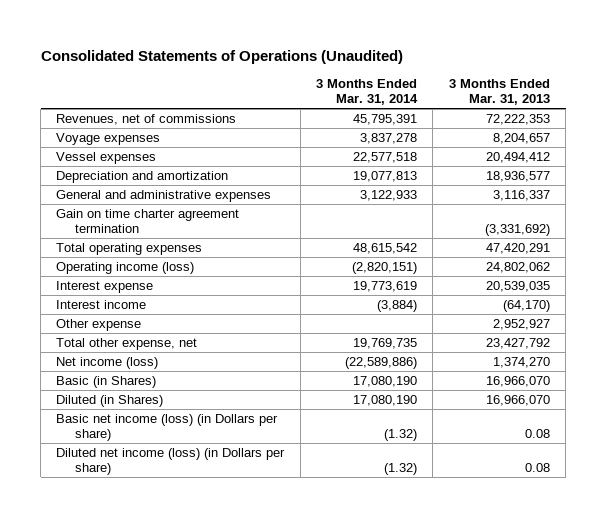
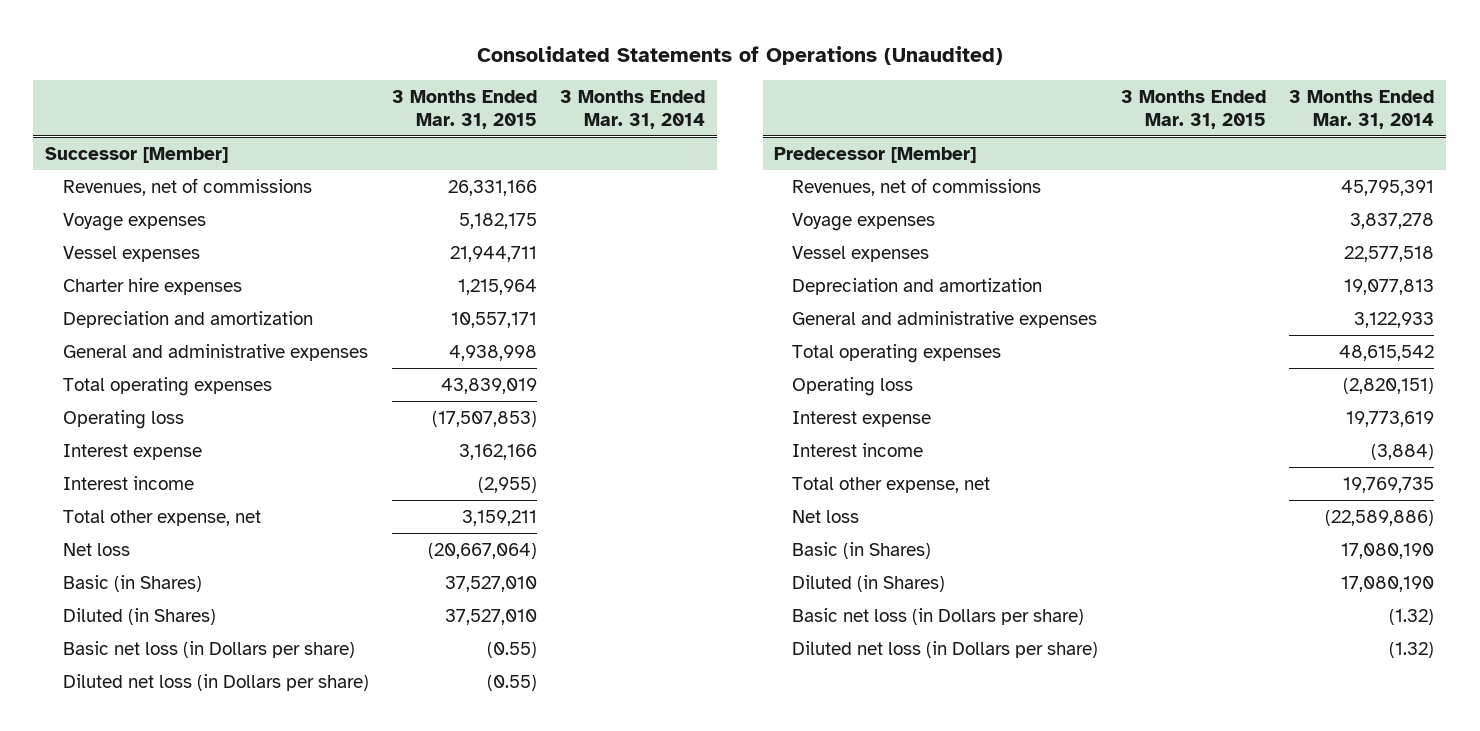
[448,78,550,106] 3 Months Ended Mar. 31, 2013 -> none
none -> [391,89,537,129] 3 Months Ended Mar. 31, 2015
none -> [45,146,229,163] Successor [Member]
none -> [62,177,312,196] Revenues, net of commissions
none -> [62,212,206,231] Voyage expenses
none -> [62,245,200,262] Vessel expenses
none -> [62,277,242,295] Charter hire expenses
none -> [62,310,313,328] Depreciation and amortization
none -> [62,343,368,361] General and administrative expenses
none -> [62,376,272,396] Total operating expenses
none -> [62,409,184,429] Operating loss
none -> [62,443,202,460] Interest expense
none -> [62,475,194,490] Interest income
none -> [62,509,261,526] Total other expense, net
none -> [62,542,130,556] Net loss
none -> [62,574,202,592] Basic (in Shares)
none -> [62,607,216,625] Diluted (in Shares)
none -> [62,640,355,658] Basic net loss (in Dollars per share)
none -> [62,673,369,691] Diluted net loss (in Dollars per share)
none -> [774,146,977,163] Predecessor [Member]
[56,209,240,234] Gain on time charter agreement termination -> none
[56,262,195,275] Operating income (loss) -> [791,376,913,396] Operating loss
[56,319,142,332] Other expense -> none
[56,357,159,370] Net income (loss) -> [791,509,859,523] Net loss
[56,414,279,442] Basic net income (loss) (in Dollars per share) -> [791,607,1084,625] Basic net loss (in Dollars per share)
[56,448,286,476] Diluted net income (loss) (in Dollars per share) -> [791,640,1098,658] Diluted net loss (in Dollars per share)

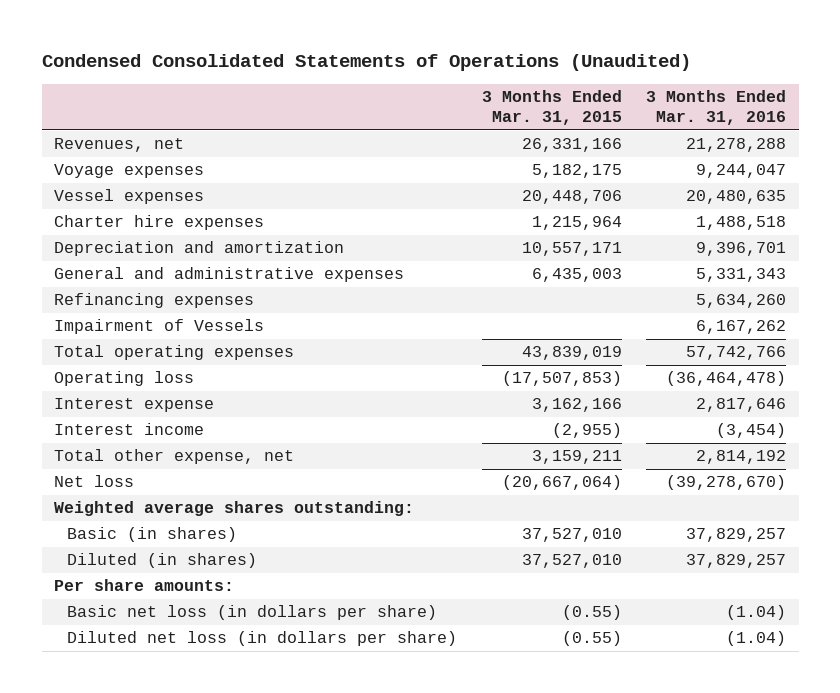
[476,45,1003,65] Consolidated Statements of Operations (Unaudited) -> [41,54,691,72] Condensed Consolidated Statements of Operations (Unaudited)
[560,89,706,129] 3 Months Ended Mar. 31, 2014 -> none
none -> [646,90,787,126] 3 Months Ended Mar. 31, 2016
[45,146,229,163] Successor [Member] -> none
[62,177,312,196] Revenues, net of commissions -> [53,138,184,153] Revenues, net
[449,245,537,262] 21,944,711 -> [521,190,622,205] 20,448,706
[448,344,537,361] 4,938,998 -> [531,268,622,283] 6,435,003
none -> [53,293,254,309] Refinancing expenses
none -> [53,319,264,335] Impairment of Vessels
[774,146,977,163] Predecessor [Member] -> none
[791,177,1041,196] Revenues, net of commissions -> none
[791,212,935,231] Voyage expenses -> none
[791,245,929,262] Vessel expenses -> none
[791,277,1042,295] Depreciation and amortization -> none
[791,310,1097,328] General and administrative expenses -> none
[791,343,1001,363] Total operating expenses -> none
[791,376,913,396] Operating loss -> none
[791,410,931,427] Interest expense -> none
[791,442,923,457] Interest income -> none
[791,476,990,493] Total other expense, net -> none
[791,509,859,523] Net loss -> none
[791,541,931,559] Basic (in Shares) -> none
[791,574,945,592] Diluted (in Shares) -> none
[791,607,1084,625] Basic net loss (in Dollars per share) -> none
[791,640,1098,658] Diluted net loss (in Dollars per share) -> none
none -> [53,501,414,517] Weighted average shares outstanding:
[62,574,202,592] Basic (in Shares) -> [66,527,237,543] Basic (in shares)
[62,607,216,625] Diluted (in Shares) -> [66,553,257,569] Diluted (in shares)
none -> [53,579,234,592] Per share amounts:
[62,640,355,658] Basic net loss (in Dollars per share) -> [66,605,437,621] Basic net loss (in dollars per share)
[62,673,369,691] Diluted net loss (in Dollars per share) -> [66,631,457,647] Diluted net loss (in dollars per share)

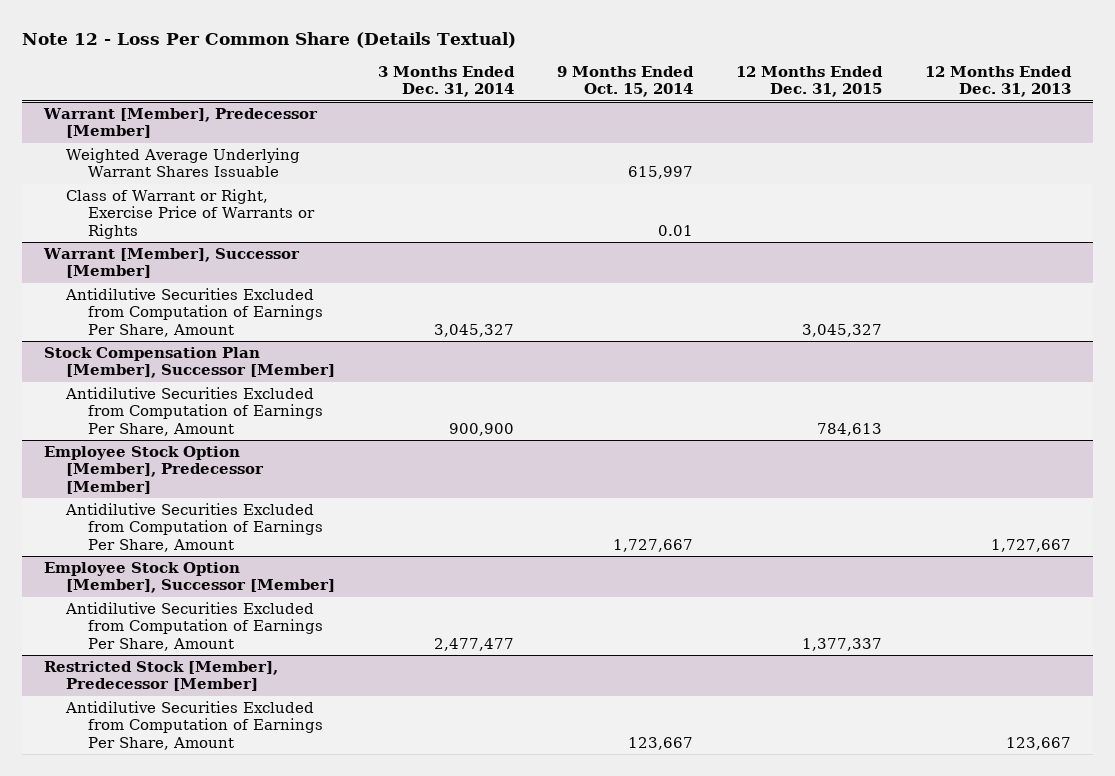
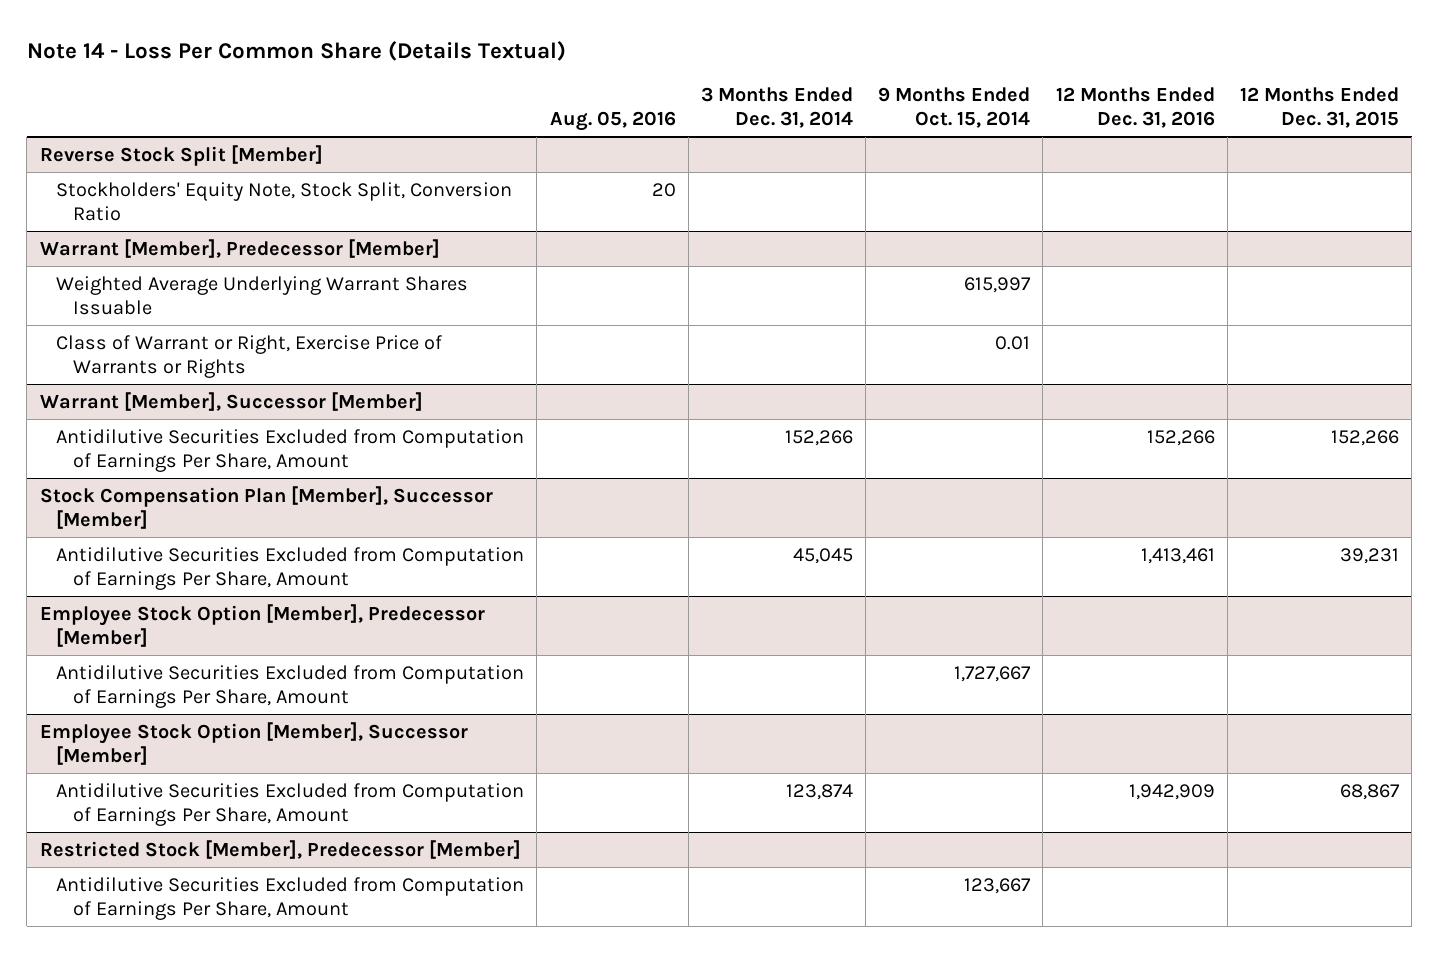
[22,32,517,49] Note 12 - Loss Per Common Share (Details Textual) -> [26,40,566,61] Note 14 - Loss Per Common Share (Details Textual)
[925,65,1073,98] 12 Months Ended Dec. 31, 2013 -> none
none -> [549,111,676,132] Aug. 05, 2016
none -> [1055,87,1215,129] 12 Months Ended Dec. 31, 2016
none -> [39,144,323,166] Reverse Stock Split [Member]
none -> [56,181,513,221] Stockholders' Equity Note, Stock Split, Conversion Ratio
[434,323,515,337] 3,045,327 -> [784,429,853,446] 152,266
[802,323,883,337] 3,045,327 -> [1330,429,1399,446] 152,266
[449,422,515,436] 900,900 -> [792,547,853,564] 45,045
[817,422,883,436] 784,613 -> [1339,547,1399,564] 39,231
[434,637,515,651] 2,477,477 -> [785,783,853,800] 123,874
[802,637,883,651] 1,377,337 -> [1339,783,1400,800] 68,867

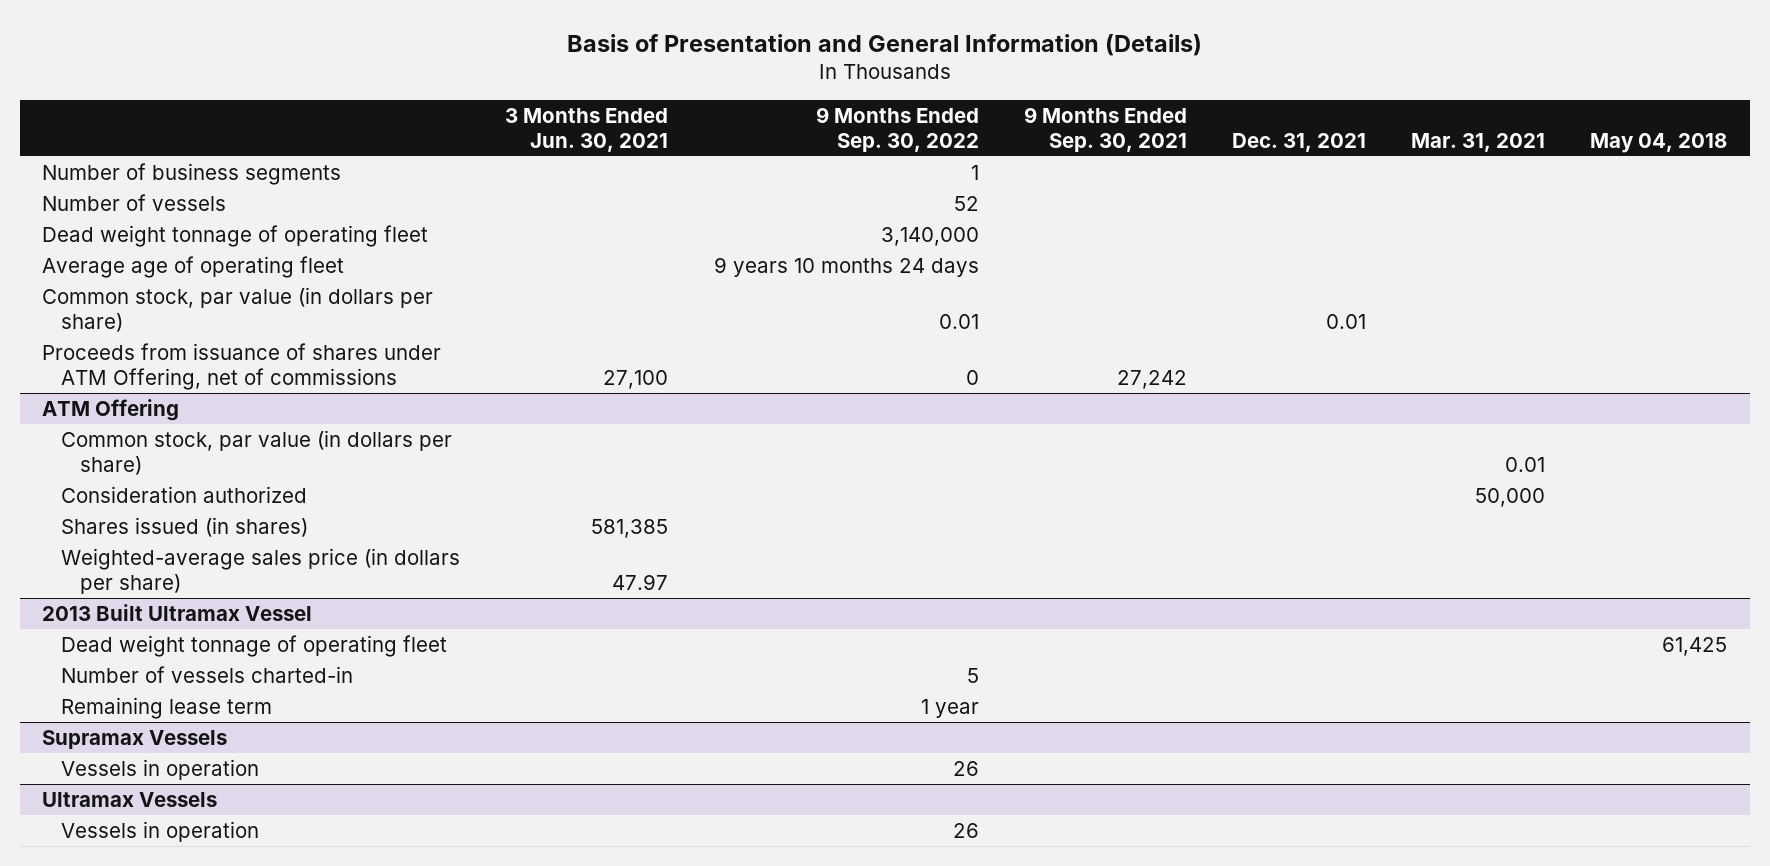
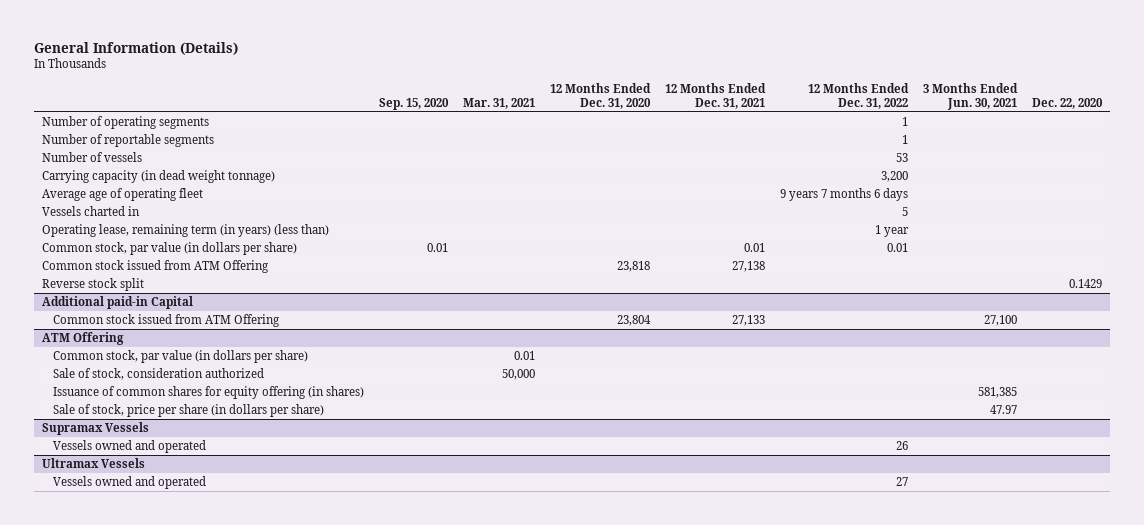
[566,33,1202,56] Basis of Presentation and General Information (Details) -> [34,41,239,55] General Information (Details)
[815,106,979,152] 9 Months Ended Sep. 30, 2022 -> none
[1023,106,1187,152] 9 Months Ended Sep. 30, 2021 -> none
[1231,132,1366,152] Dec. 31, 2021 -> none
[1590,132,1728,153] May 04, 2018 -> none
none -> [379,98,450,111] Sep. 15, 2020
none -> [550,83,652,110] 12 Months Ended Dec. 31, 2020
none -> [665,83,767,110] 12 Months Ended Dec. 31, 2021
none -> [808,83,910,110] 12 Months Ended Dec. 31, 2022
none -> [1032,98,1104,110] Dec. 22, 2020
[42,163,342,186] Number of business segments -> [41,116,209,130] Number of operating segments
none -> [41,134,214,148] Number of reportable segments
[42,225,429,248] Dead weight tonnage of operating fleet -> [41,170,275,184] Carrying capacity (in dead weight tonnage)
none -> [41,206,140,217] Vessels charted in
none -> [41,224,329,238] Operating lease, remaining term (in years) (less than)
[42,343,442,390] Proceeds from issuance of shares under ATM Offering, net of commissions -> none
none -> [41,260,269,274] Common stock issued from ATM Offering
none -> [41,278,144,292] Reverse stock split
none -> [41,296,193,310] Additional paid-in Capital
none -> [53,314,281,328] Common stock issued from ATM Offering
[42,604,313,622] 2013 Built Ultramax Vessel -> none
[61,635,448,658] Dead weight tonnage of operating fleet -> none
[61,666,354,684] Number of vessels charted-in -> none
[61,697,273,720] Remaining lease term -> none
[61,486,308,504] Consideration authorized -> [53,368,265,381] Sale of stock, consideration authorized
[61,517,309,538] Shares issued (in shares) -> [53,386,365,400] Issuance of common shares for equity offering (in shares)
[61,548,461,594] Weighted-average sales price (in dollars per share) -> [53,404,325,418] Sale of stock, price per share (in dollars per share)
[61,759,260,781] Vessels in operation -> [53,440,207,454] Vessels owned and operated
[61,821,260,843] Vessels in operation -> [53,476,207,490] Vessels owned and operated

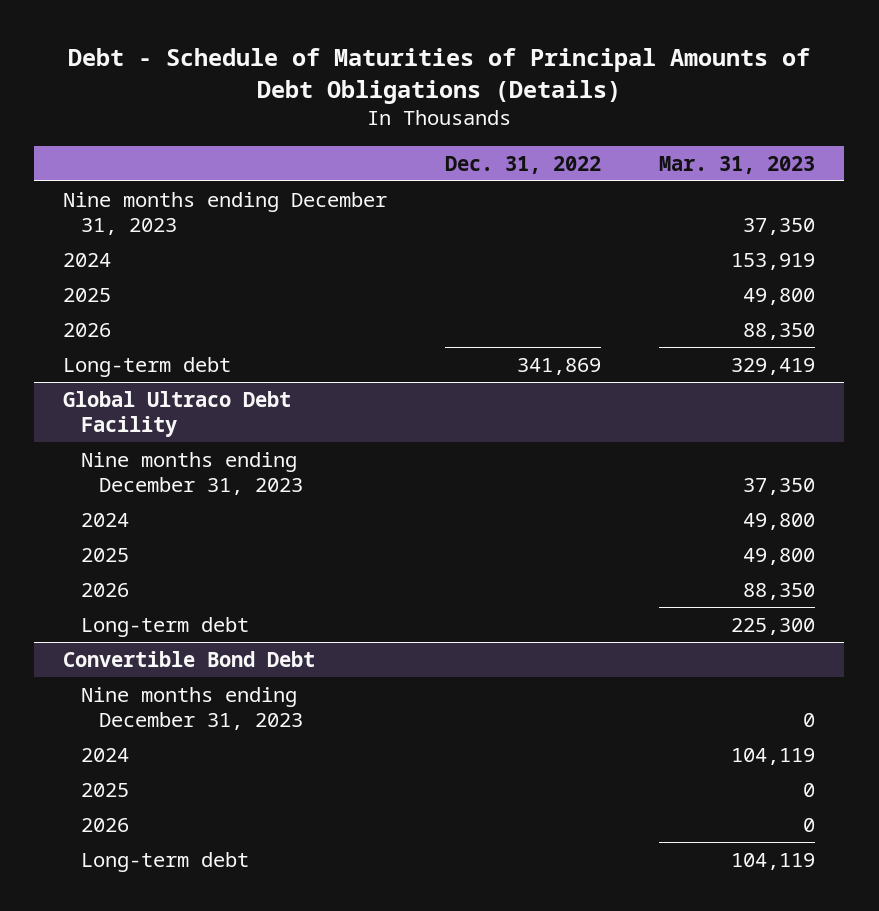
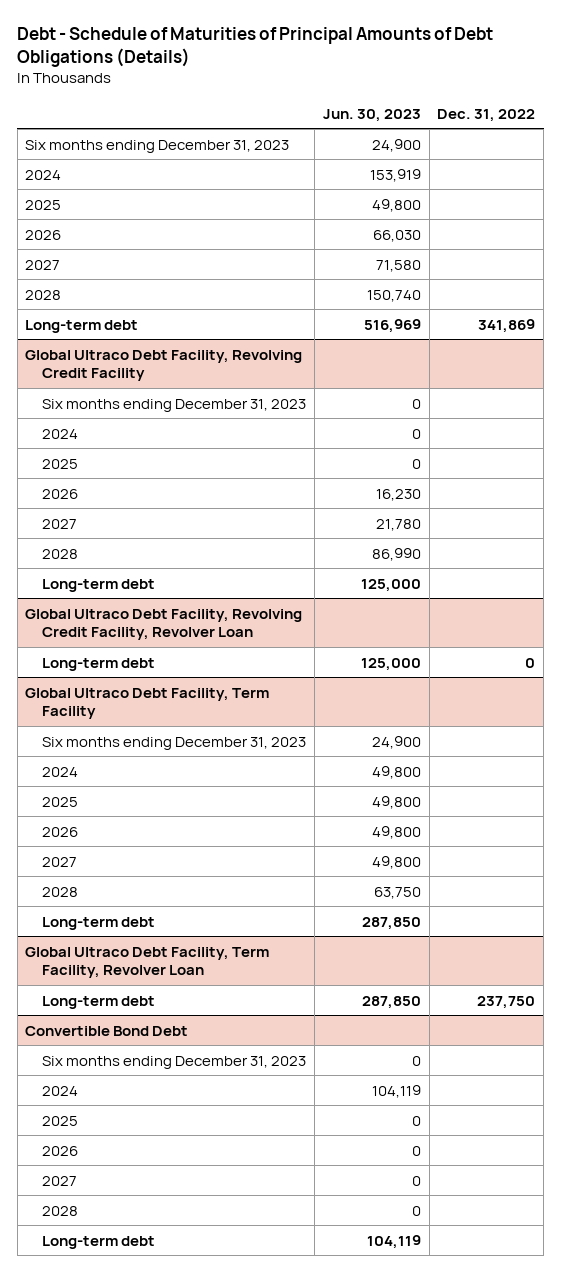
[659,155,816,174] Mar. 31, 2023 -> none
none -> [322,108,421,122] Jun. 30, 2023
[63,191,388,236] Nine months ending December 31, 2023 -> [25,139,290,153] Six months ending December 31, 2023
none -> [25,259,61,270] 2027
none -> [25,289,62,300] 2028
none -> [25,349,303,382] Global Ultraco Debt Facility, Revolving Credit Facility
none -> [41,398,306,412] Six months ending December 31, 2023
none -> [41,428,78,439] 2024
none -> [41,458,78,469] 2025
none -> [41,488,78,499] 2026
none -> [41,518,77,529] 2027
none -> [41,548,78,559] 2028
none -> [41,578,155,592] Long-term debt
none -> [25,608,303,641] Global Ultraco Debt Facility, Revolving Credit Facility, Revolver Loan
none -> [41,657,155,671] Long-term debt
[63,390,292,438] Global Ultraco Debt Facility -> [25,687,270,720] Global Ultraco Debt Facility, Term Facility
[80,451,303,496] Nine months ending December 31, 2023 -> [41,736,306,750] Six months ending December 31, 2023
none -> [41,856,77,867] 2027
none -> [41,886,78,897] 2028
none -> [25,946,270,979] Global Ultraco Debt Facility, Term Facility, Revolver Loan
none -> [41,995,155,1009] Long-term debt
[80,686,303,731] Nine months ending December 31, 2023 -> [41,1055,306,1069] Six months ending December 31, 2023
none -> [41,1175,77,1186] 2027
none -> [41,1205,78,1216] 2028

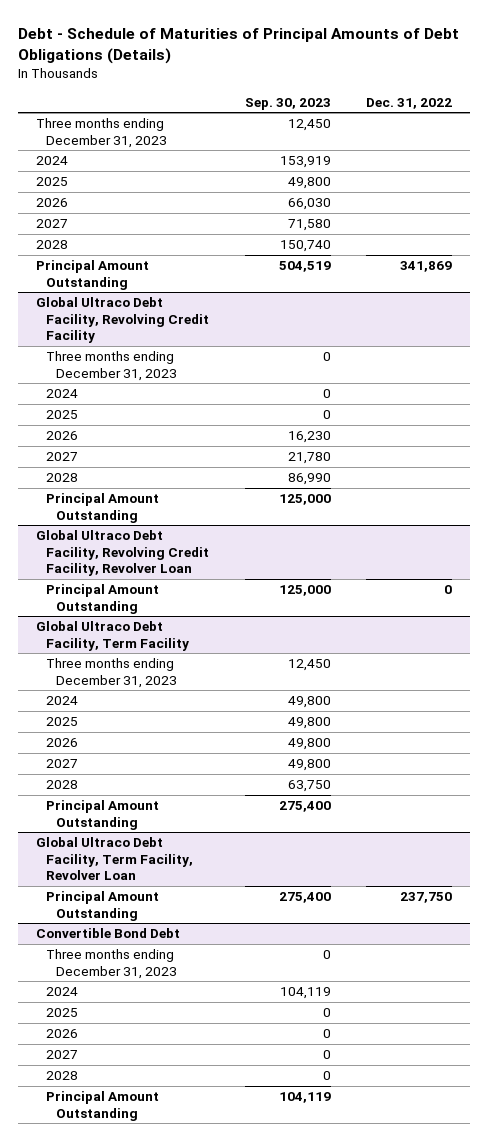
[322,108,421,122] Jun. 30, 2023 -> none
none -> [244,97,331,110] Sep. 30, 2023
[25,139,290,153] Six months ending December 31, 2023 -> [36,118,168,148] Three months ending December 31, 2023
[25,319,139,333] Long-term debt -> [36,260,150,290] Principal Amount Outstanding
[41,398,306,412] Six months ending December 31, 2023 -> [46,351,178,381] Three months ending December 31, 2023
[41,578,155,592] Long-term debt -> [46,493,160,523] Principal Amount Outstanding
[41,657,155,671] Long-term debt -> [46,584,160,614] Principal Amount Outstanding
[41,736,306,750] Six months ending December 31, 2023 -> [46,658,178,688] Three months ending December 31, 2023
[41,916,155,930] Long-term debt -> [46,800,160,830] Principal Amount Outstanding
[41,995,155,1009] Long-term debt -> [46,891,160,921] Principal Amount Outstanding
[41,1055,306,1069] Six months ending December 31, 2023 -> [46,949,178,979] Three months ending December 31, 2023
[41,1235,155,1249] Long-term debt -> [46,1091,160,1121] Principal Amount Outstanding

